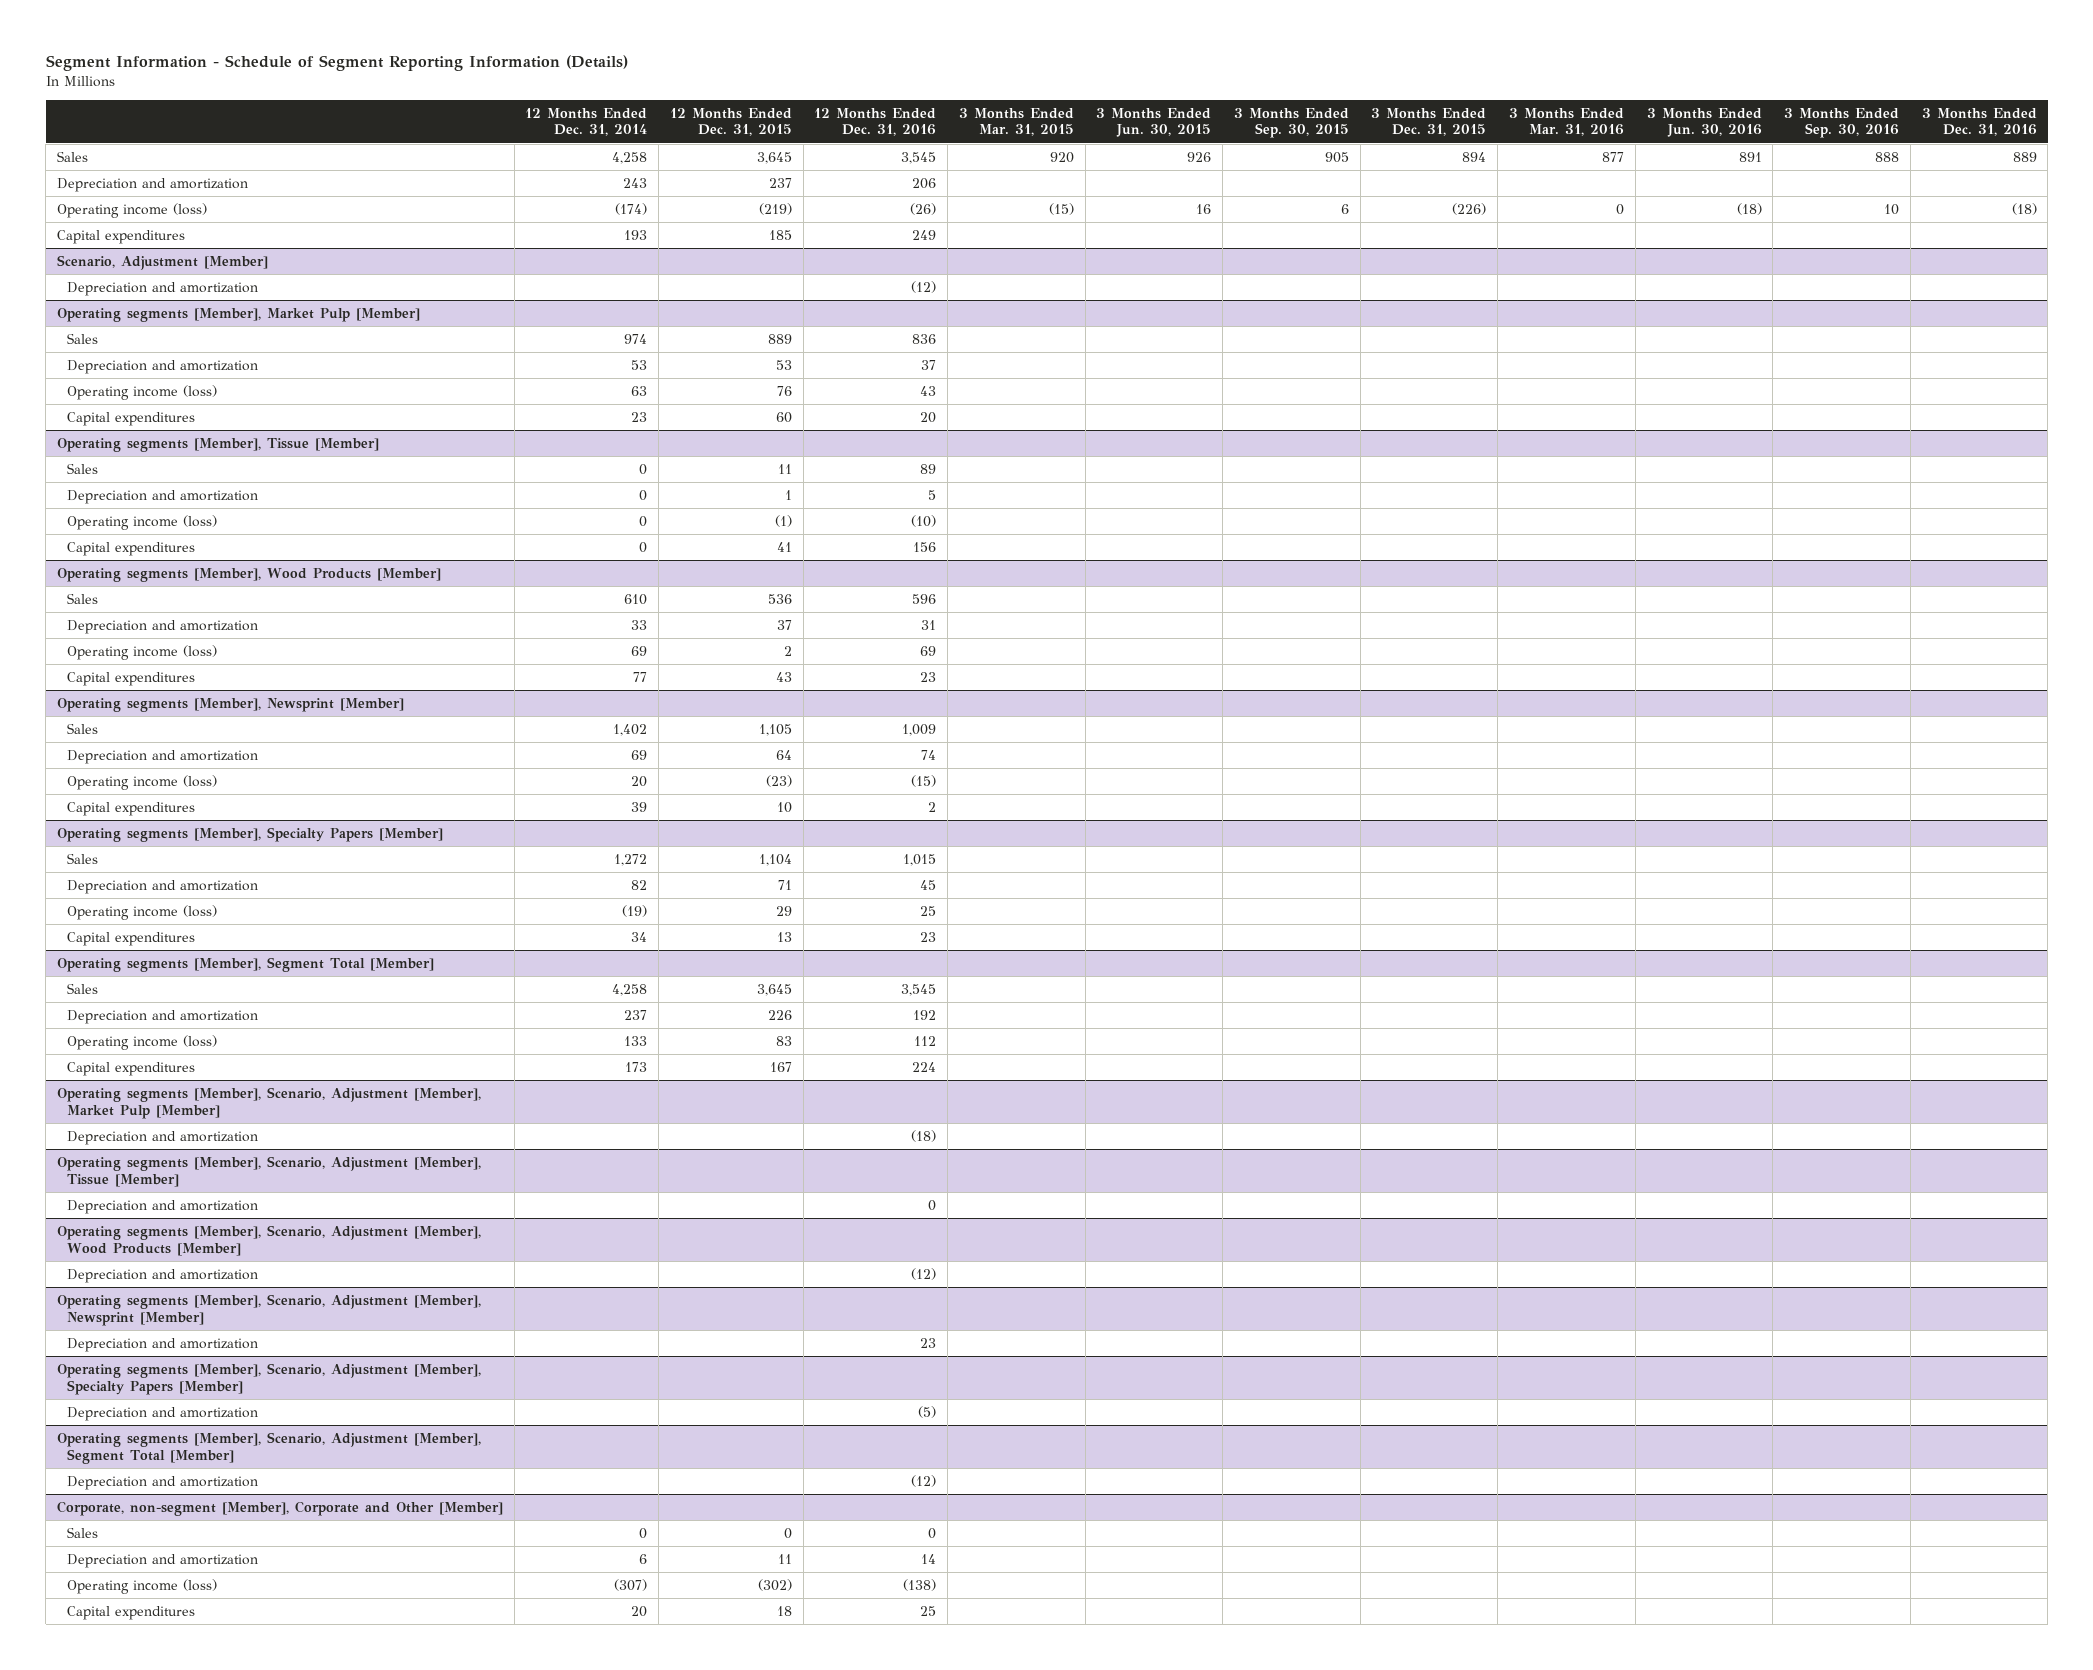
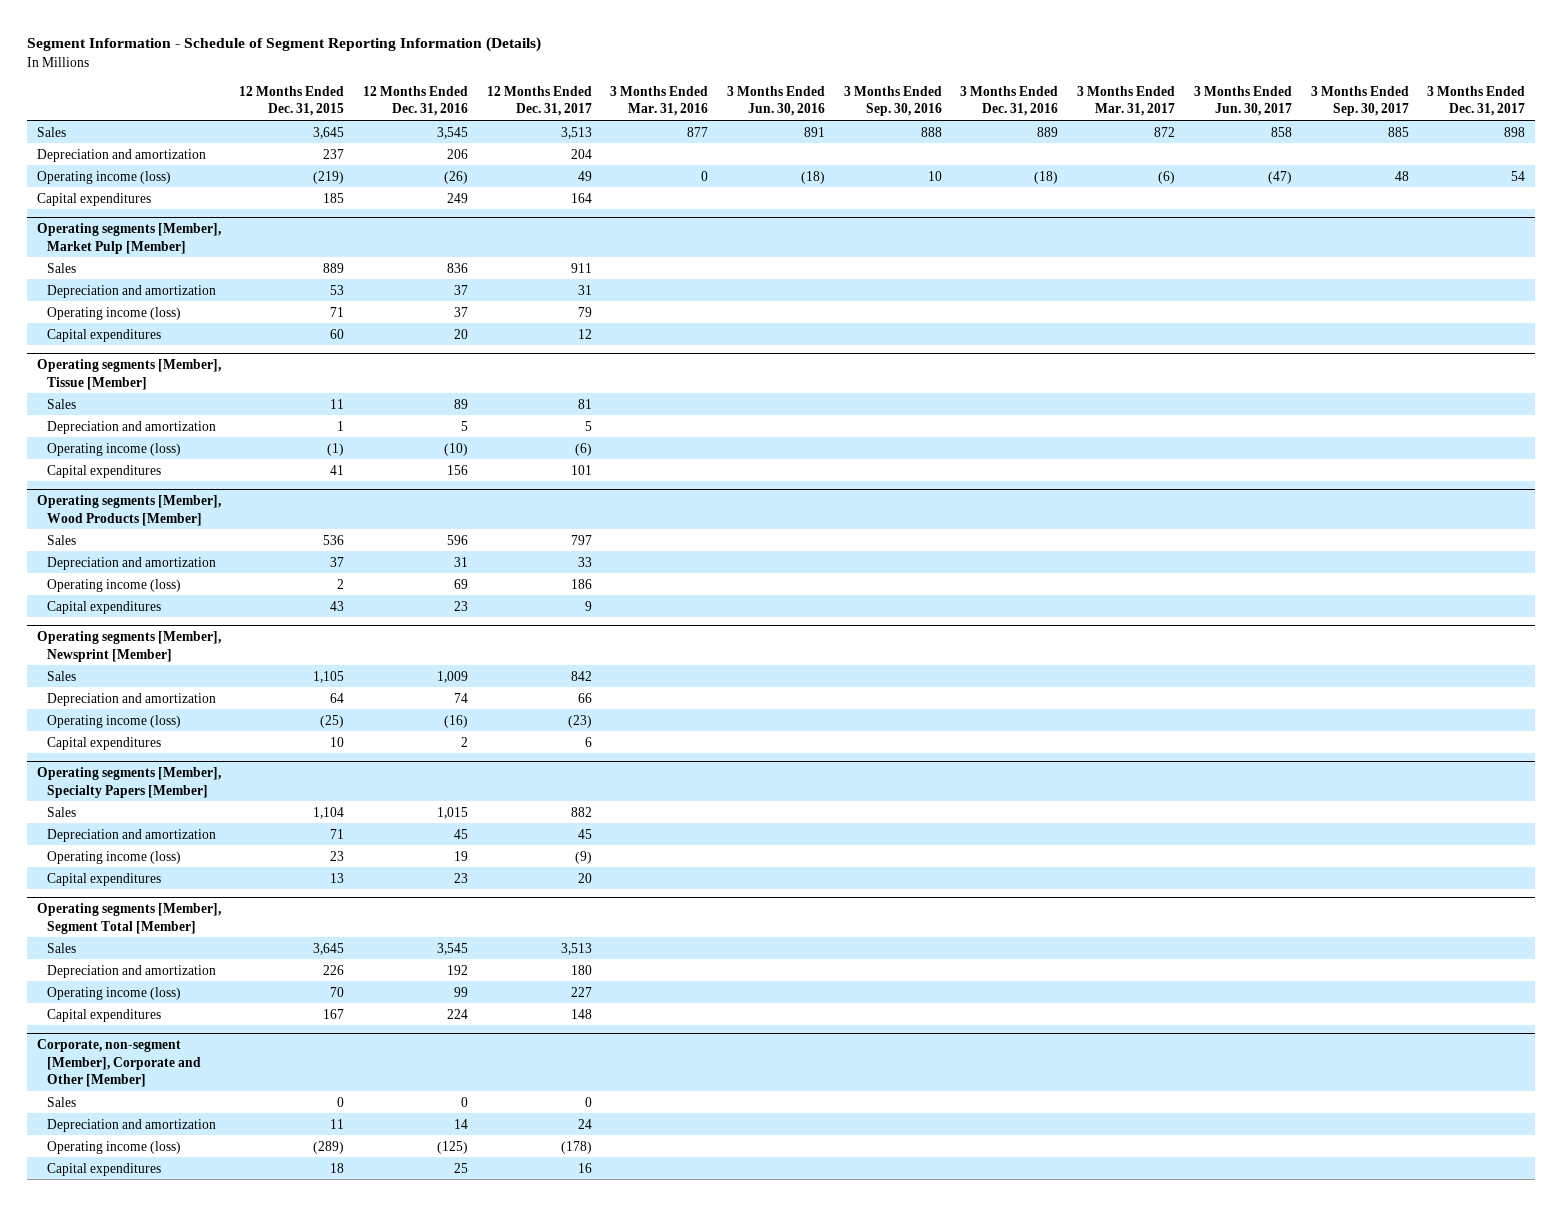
[525,107,648,137] 12 Months Ended Dec. 31, 2014 -> none
[958,107,1074,137] 3 Months Ended Mar. 31, 2015 -> none
[1096,107,1212,138] 3 Months Ended Jun. 30, 2015 -> none
[1233,107,1349,139] 3 Months Ended Sep. 30, 2015 -> none
[1371,107,1487,137] 3 Months Ended Dec. 31, 2015 -> none
none -> [486,85,592,117] 12 Months Ended Dec. 31, 2017
none -> [1077,85,1176,117] 3 Months Ended Mar. 31, 2017
none -> [1193,85,1292,117] 3 Months Ended Jun. 30, 2017
none -> [1310,85,1409,117] 3 Months Ended Sep. 30, 2017
none -> [1427,85,1526,117] 3 Months Ended Dec. 31, 2017
[56,254,268,270] Scenario, Adjustment [Member] -> none
[66,281,258,296] Depreciation and amortization -> none
[776,385,792,396] 76 -> [330,306,345,317] 71
[920,385,937,396] 43 -> [454,306,469,317] 37
[765,774,792,787] (23) -> [320,714,345,728] (25)
[911,774,937,787] (15) -> [444,714,469,728] (16)
[775,905,792,916] 29 -> [330,850,345,861] 23
[920,905,937,916] 25 -> [454,850,469,861] 19
[775,1035,792,1046] 83 -> [330,986,345,997] 70
[914,1035,937,1046] 112 -> [454,986,469,997] 99
[56,1086,481,1119] Operating segments [Member], Scenario, Adjustment [Member], Market Pulp [Member] -> none
[66,1130,258,1145] Depreciation and amortization -> none
[56,1155,481,1187] Operating segments [Member], Scenario, Adjustment [Member], Tissue [Member] -> none
[66,1199,258,1214] Depreciation and amortization -> none
[56,1224,481,1256] Operating segments [Member], Scenario, Adjustment [Member], Wood Products [Member] -> none
[66,1268,258,1283] Depreciation and amortization -> none
[56,1293,481,1326] Operating segments [Member], Scenario, Adjustment [Member], Newsprint [Member] -> none
[66,1337,258,1352] Depreciation and amortization -> none
[56,1362,481,1395] Operating segments [Member], Scenario, Adjustment [Member], Specialty Papers [Member] -> none
[66,1406,258,1421] Depreciation and amortization -> none
[56,1431,481,1464] Operating segments [Member], Scenario, Adjustment [Member], Segment Total [Member] -> none
[66,1475,258,1490] Depreciation and amortization -> none
[757,1578,792,1591] (302) -> [313,1140,345,1154] (289)
[903,1578,937,1591] (138) -> [437,1140,469,1154] (125)

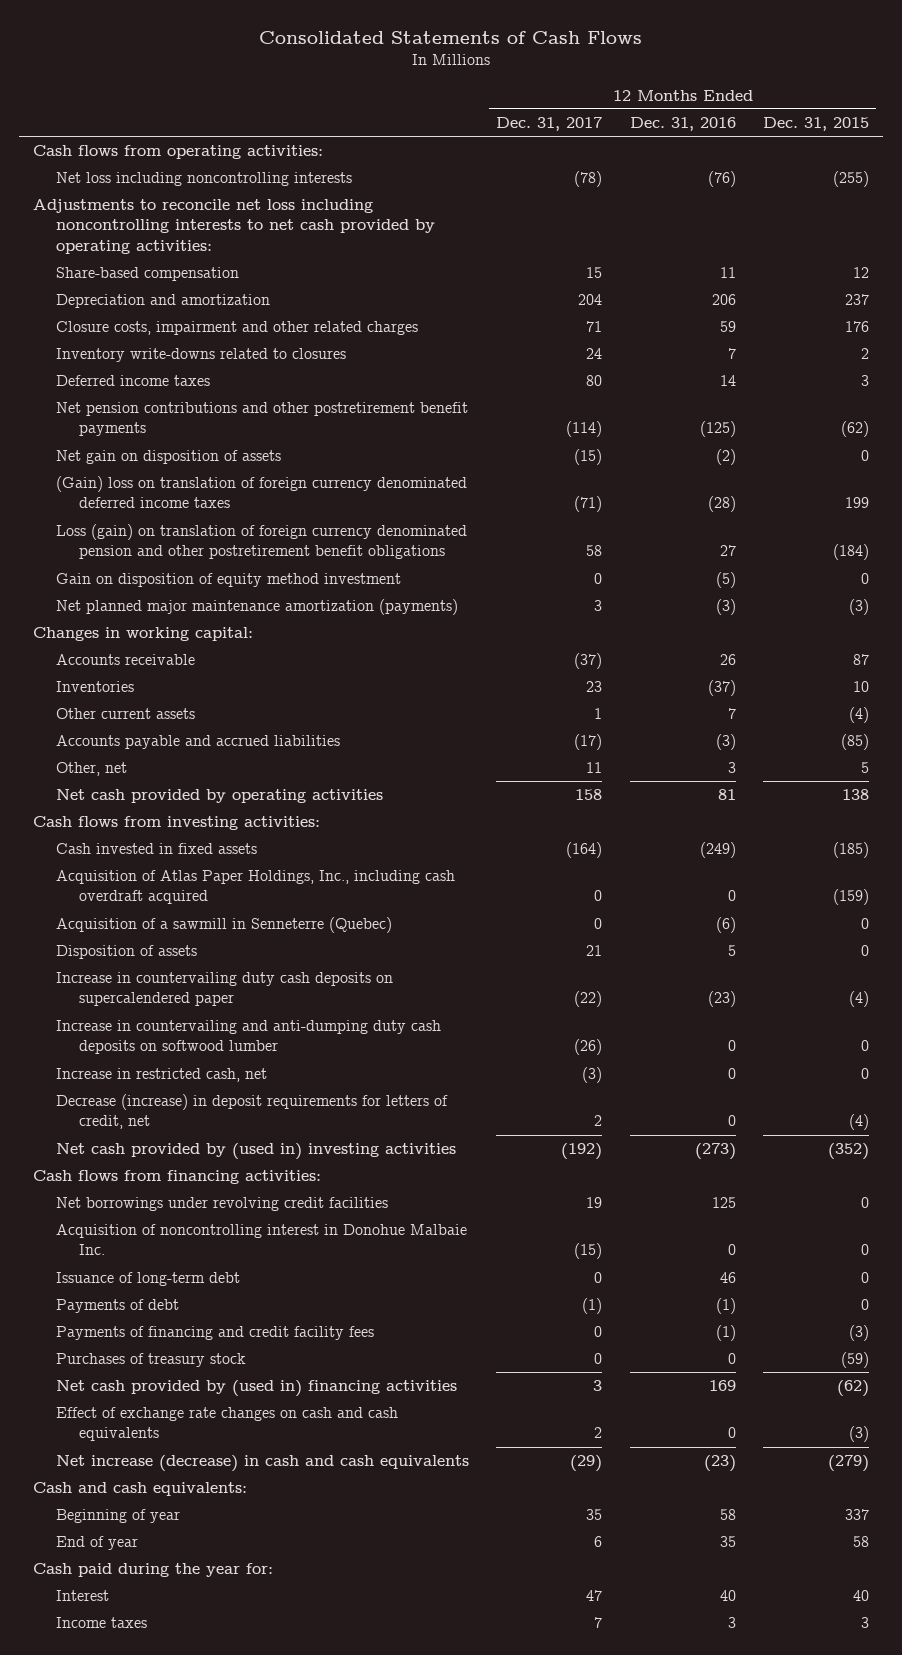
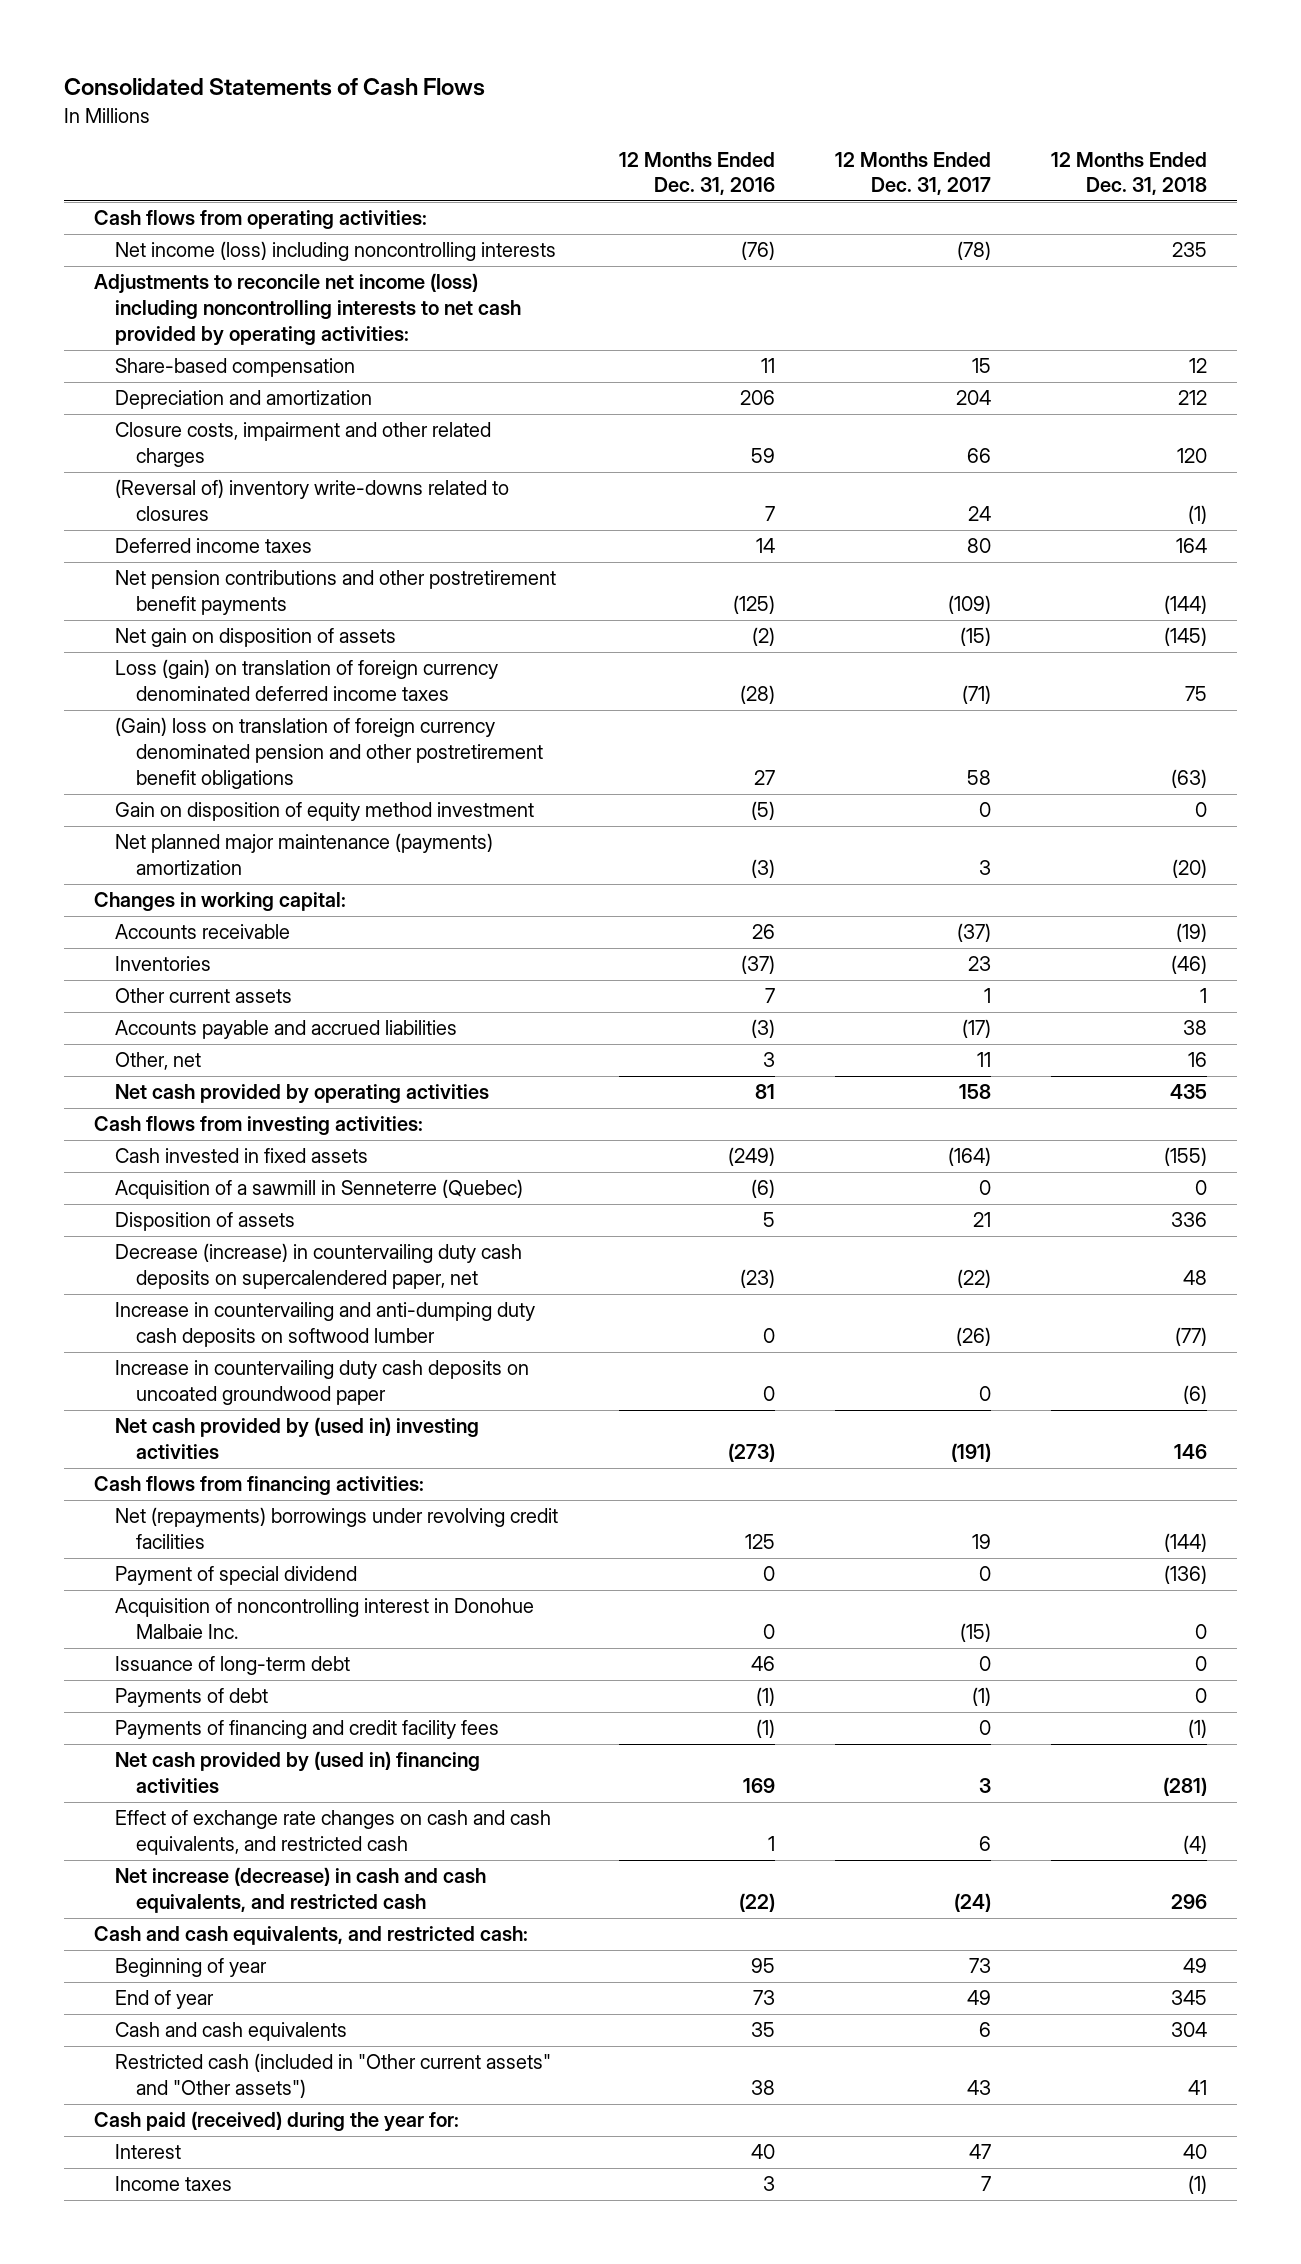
[763,117,870,132] Dec. 31, 2015 -> none
none -> [1050,151,1207,196] 12 Months Ended Dec. 31, 2018
[55,172,352,187] Net loss including noncontrolling interests -> [115,241,557,262] Net income (loss) including noncontrolling interests
[32,199,435,254] Adjustments to reconcile net loss including noncontrolling interests to net cash provided by operating activities: -> [94,273,522,347] Adjustments to reconcile net income (loss) including noncontrolling interests to net cash provided by operating activities:
[586,321,603,333] 71 -> [966,448,991,464] 66
[55,348,346,363] Inventory write-downs related to closures -> [115,479,510,522] (Reversal of) inventory write-downs related to closures
[566,421,603,438] (114) -> [947,595,991,615] (109)
[55,476,467,509] (Gain) loss on translation of foreign currency denominated deferred income taxes -> [115,659,499,702] Loss (gain) on translation of foreign currency denominated deferred income taxes
[55,524,467,560] Loss (gain) on translation of foreign currency denominated pension and other postretirement benefit obligations -> [115,717,544,790] (Gain) loss on translation of foreign currency denominated pension and other postretirement benefit obligations
[55,599,458,616] Net planned major maintenance amortization (payments) -> [115,833,494,876] Net planned major maintenance (payments) amortization
[55,870,455,905] Acquisition of Atlas Paper Holdings, Inc., including cash overdraft acquired -> none
[55,972,393,1007] Increase in countervailing duty cash deposits on supercalendered paper -> [115,1243,523,1290] Decrease (increase) in countervailing duty cash deposits on supercalendered paper, net
[55,1068,267,1083] Increase in restricted cash, net -> none
[55,1094,448,1130] Decrease (increase) in deposit requirements for letters of credit, net -> none
none -> [115,1360,530,1406] Increase in countervailing duty cash deposits on uncoated groundwood paper
[561,1143,603,1161] (192) -> [950,1443,991,1463] (191)
[55,1197,388,1212] Net borrowings under revolving credit facilities -> [115,1507,559,1550] Net (repayments) borrowings under revolving credit facilities
none -> [115,1566,358,1586] Payment of special dividend
[55,1353,246,1368] Purchases of treasury stock -> none
[55,1407,398,1442] Effect of exchange rate changes on cash and cash equivalents -> [115,1810,552,1856] Effect of exchange rate changes on cash and cash equivalents, and restricted cash
[594,1427,603,1439] 2 -> [978,1836,991,1852] 6
[727,1427,736,1439] 0 -> [767,1836,775,1852] 1
[55,1455,469,1473] Net increase (decrease) in cash and cash equivalents -> [115,1867,487,1914] Net increase (decrease) in cash and cash equivalents, and restricted cash
[570,1455,603,1473] (29) -> [953,1893,991,1913] (24)
[703,1455,736,1473] (23) -> [738,1893,775,1913] (22)
[32,1482,247,1497] Cash and cash equivalents: -> [94,1926,529,1946] Cash and cash equivalents, and restricted cash:
[586,1509,603,1521] 35 -> [968,1958,991,1974] 73
[719,1509,736,1521] 58 -> [750,1958,775,1974] 95
[594,1536,603,1548] 6 -> [966,1990,991,2006] 49
[719,1536,736,1548] 35 -> [752,1990,775,2006] 73
none -> [115,2022,348,2042] Cash and cash equivalents
none -> [115,2053,552,2099] Restricted cash (included in "Other current assets" and "Other assets")
[32,1563,273,1578] Cash paid during the year for: -> [94,2111,460,2133] Cash paid (received) during the year for:

